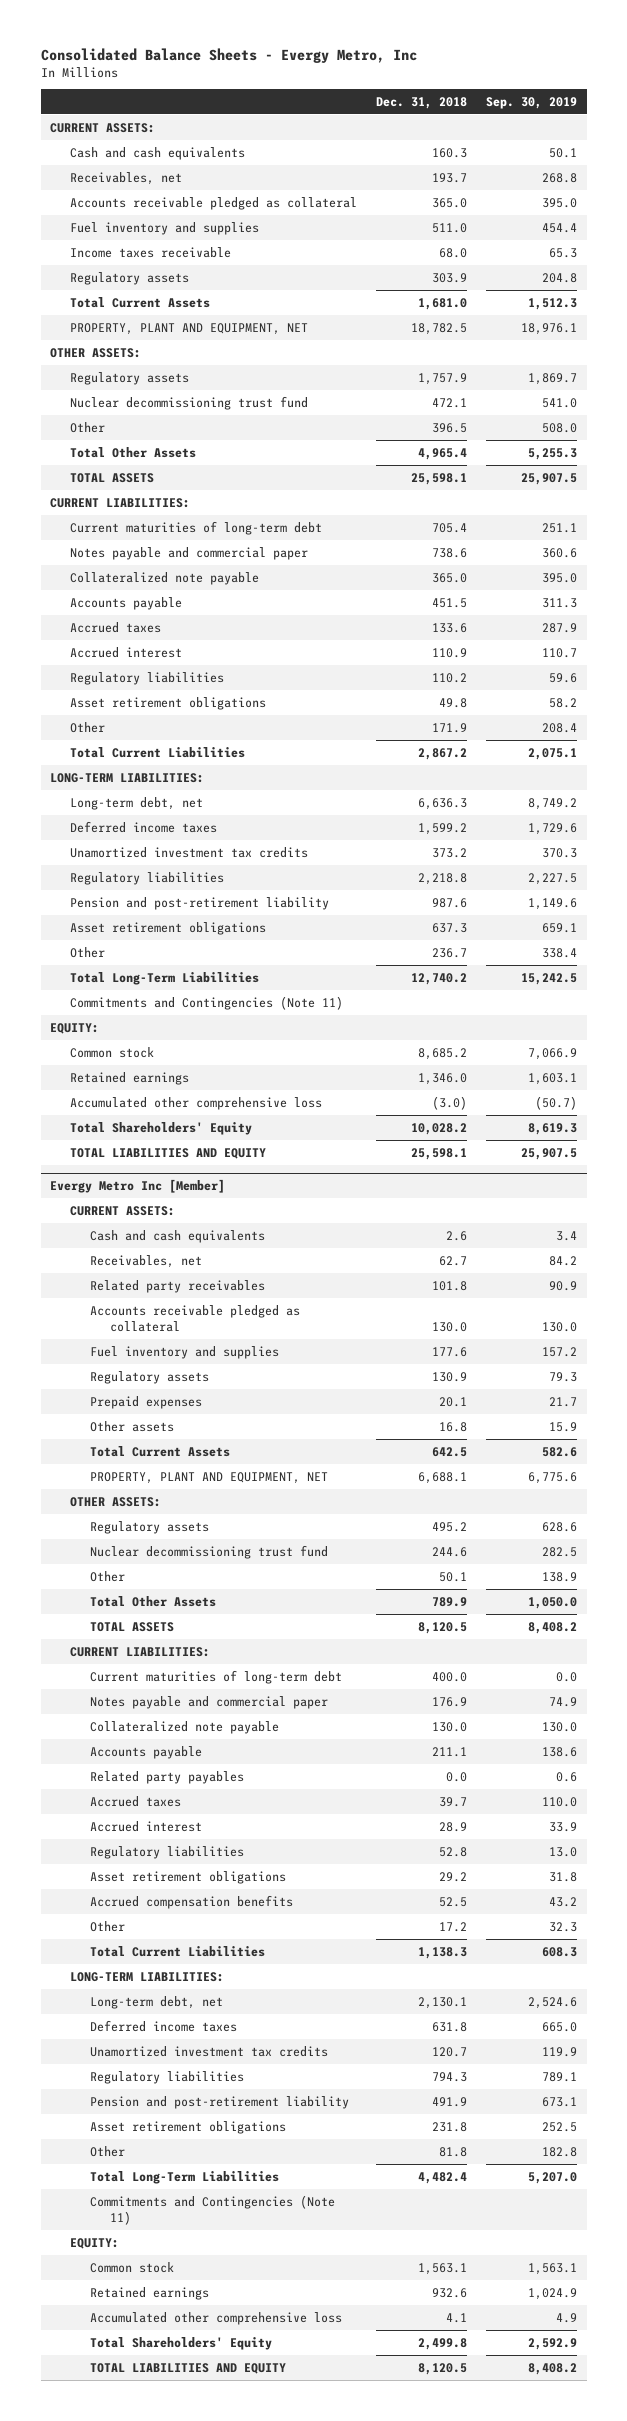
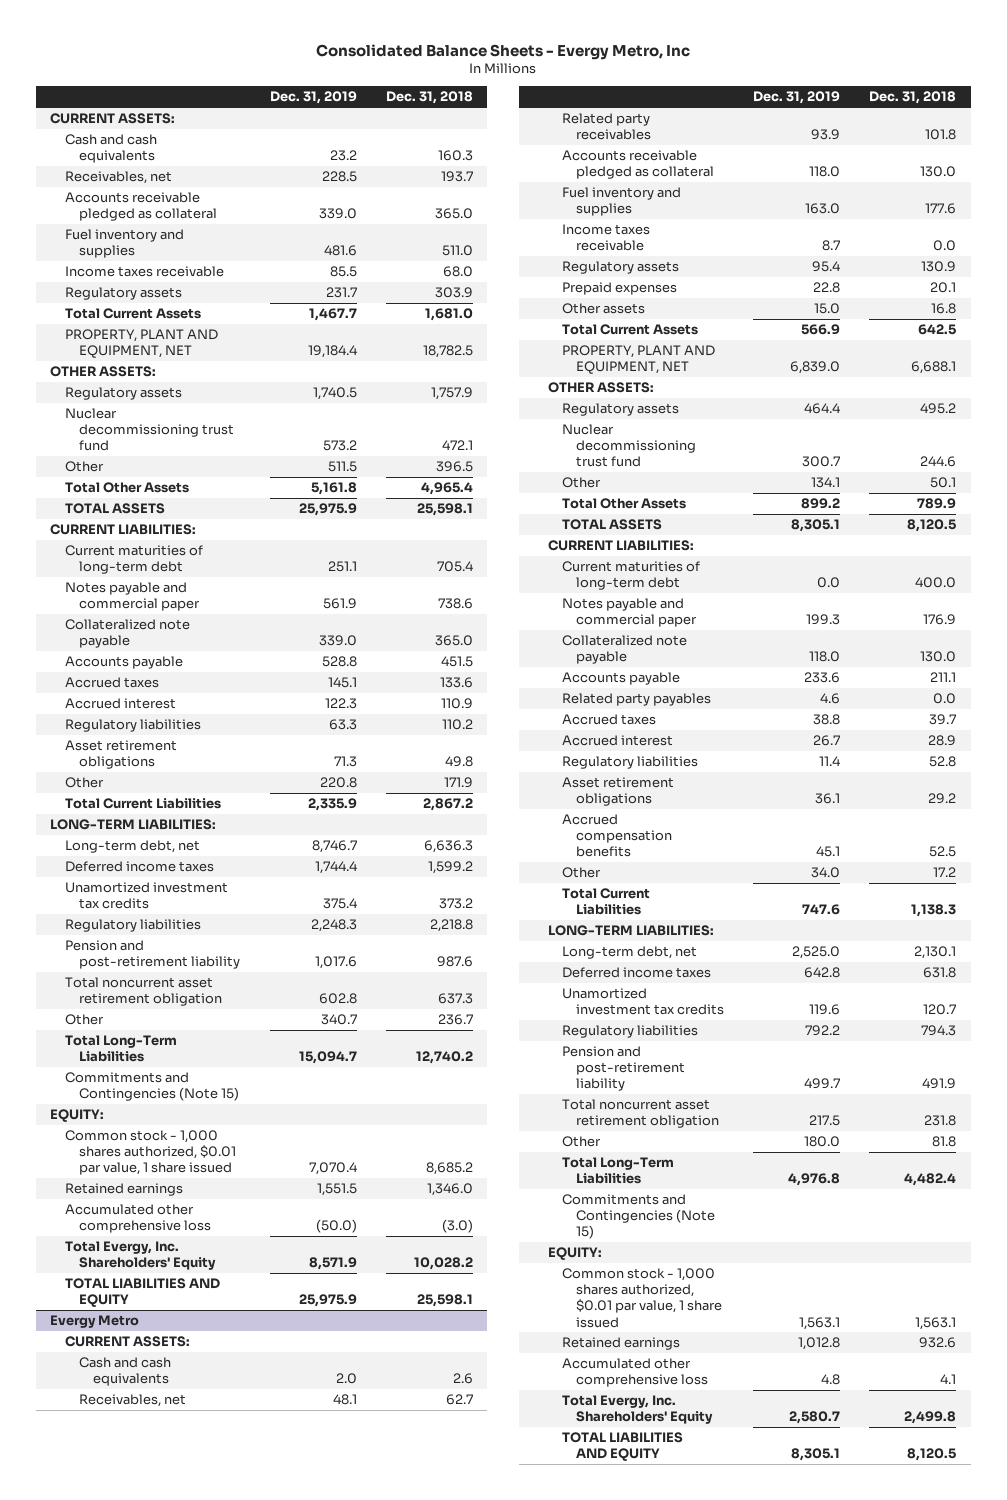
[486,97,578,110] Sep. 30, 2019 -> none
none -> [269,91,357,105] Dec. 31, 2019
[70,921,267,935] Asset retirement obligations -> [64,977,222,1007] Total noncurrent asset retirement obligation
[70,995,344,1010] Commitments and Contingencies (Note 11) -> [64,1072,239,1102] Commitments and Contingencies (Note 15)
[70,1046,155,1058] Common stock -> [64,1130,236,1176] Common stock - 1,000 shares authorized, $0.01 par value, 1 share issued
[70,1121,253,1135] Total Shareholders' Equity -> [64,1241,216,1271] Total Evergy, Inc. Shareholders' Equity
[50,1178,226,1193] Evergy Metro Inc [Member] -> [50,1315,140,1329] Evergy Metro
none -> [562,224,651,252] Income taxes receivable
[90,2120,287,2134] Asset retirement obligations -> [562,1099,720,1129] Total noncurrent asset retirement obligation
[90,2194,336,2225] Commitments and Contingencies (Note 11) -> [562,1194,716,1240] Commitments and Contingencies (Note 15)
[90,2261,175,2273] Common stock -> [562,1268,723,1328] Common stock - 1,000 shares authorized, $0.01 par value, 1 share issued
[90,2336,273,2350] Total Shareholders' Equity -> [562,1395,714,1425] Total Evergy, Inc. Shareholders' Equity

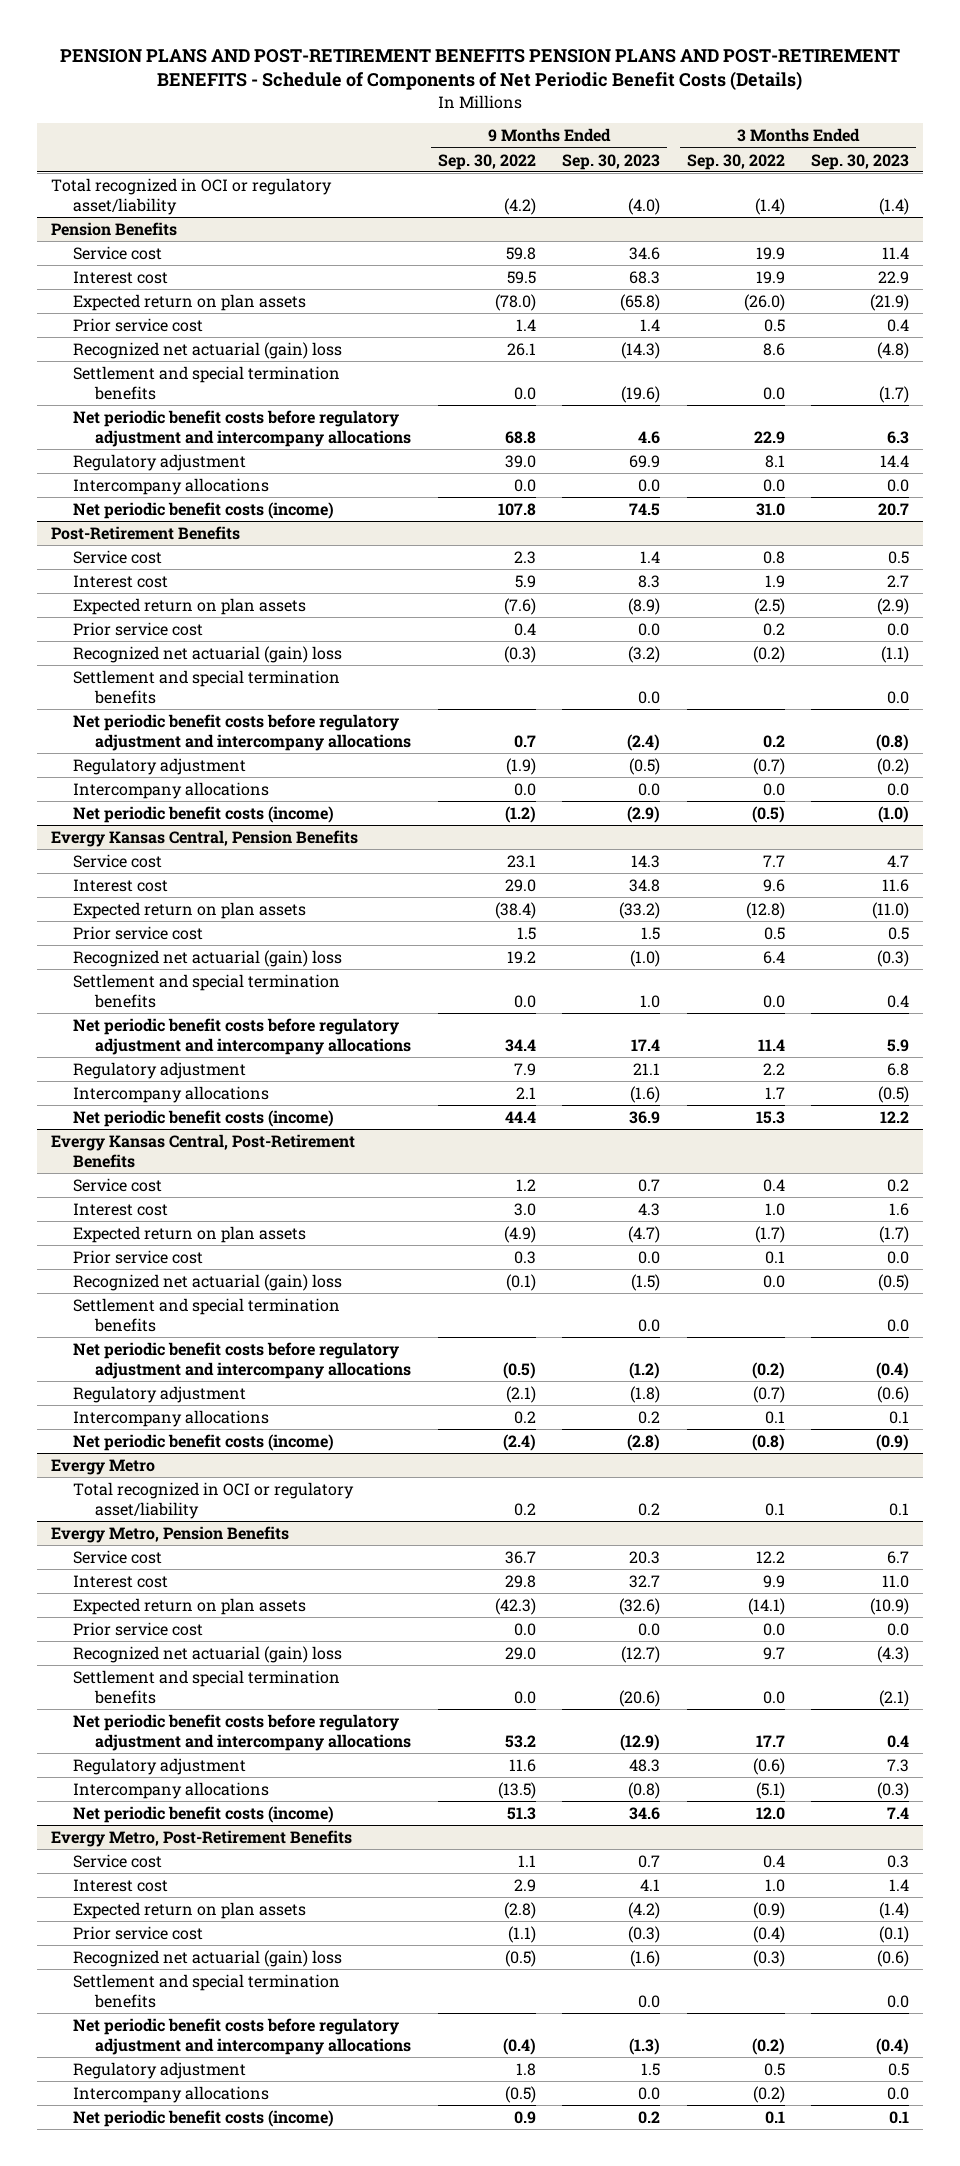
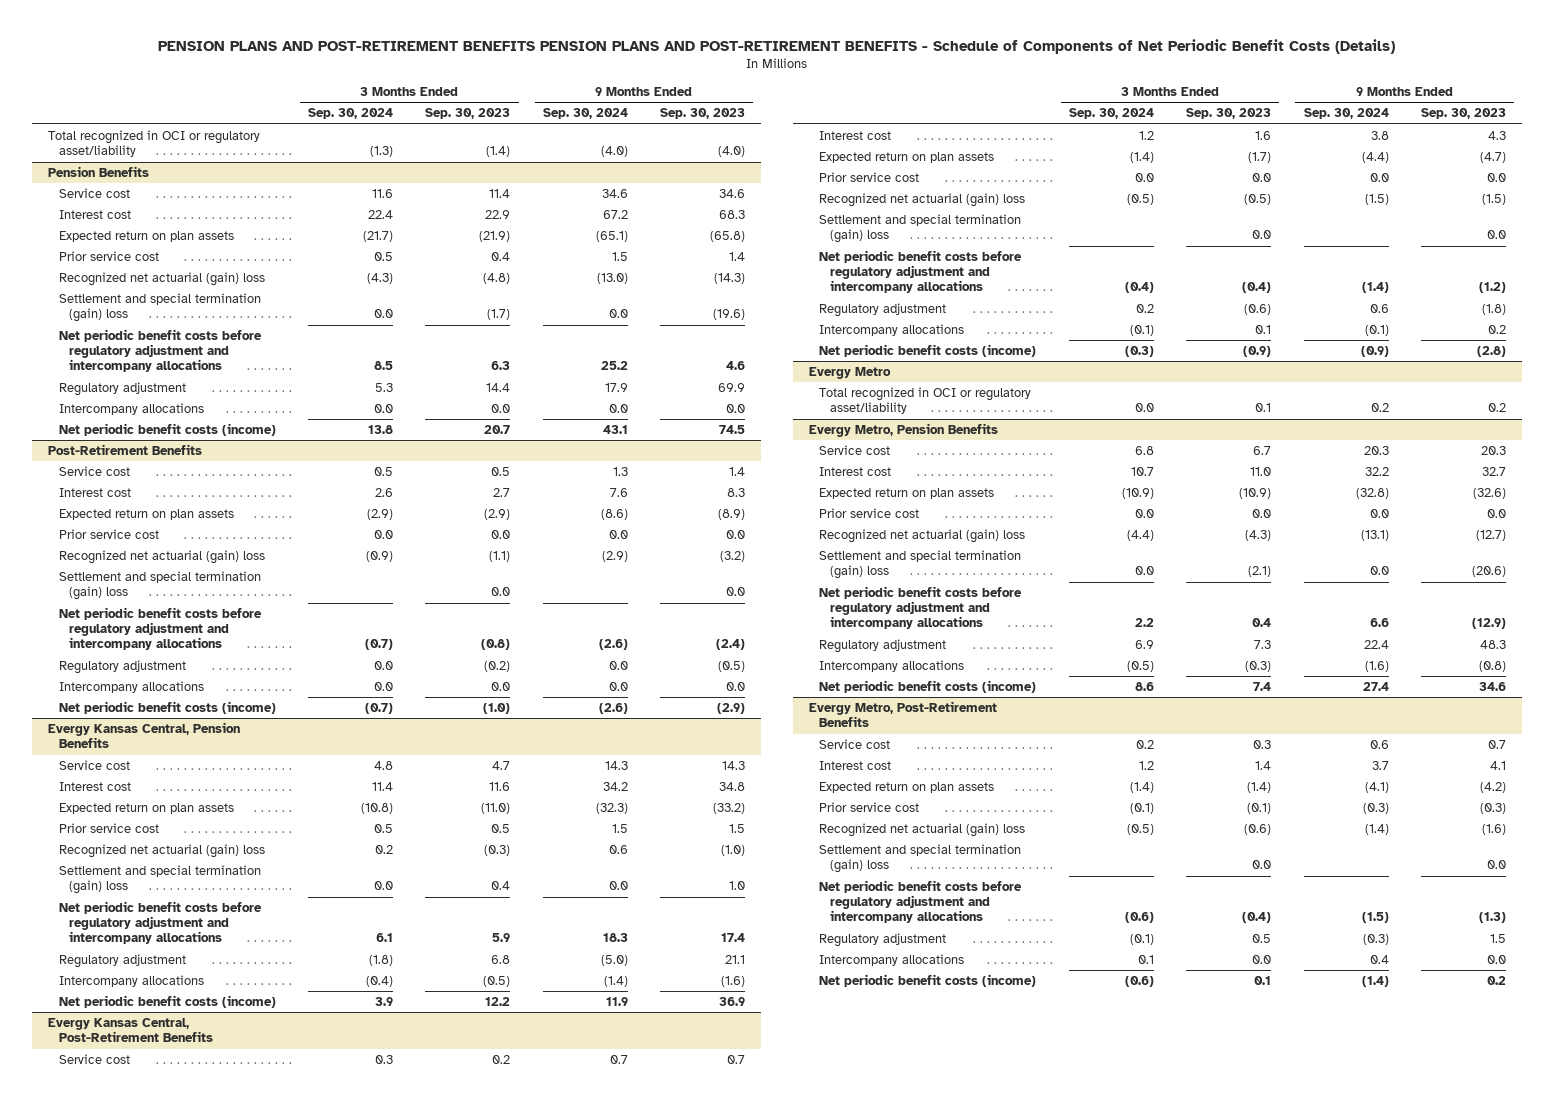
[437,153,536,170] Sep. 30, 2022 -> none
[686,153,785,170] Sep. 30, 2022 -> none
none -> [308,108,394,120] Sep. 30, 2024
none -> [542,108,628,120] Sep. 30, 2024
[72,365,340,401] Settlement and special termination benefits -> [58,292,261,323] Settlement and special termination (gain) loss
[72,669,340,705] Settlement and special termination benefits -> [58,570,261,601] Settlement and special termination (gain) loss
[72,973,340,1009] Settlement and special termination benefits -> [58,864,261,895] Settlement and special termination (gain) loss
[72,1297,340,1333] Settlement and special termination benefits -> [819,213,1022,244] Settlement and special termination (gain) loss
[72,1669,340,1705] Settlement and special termination benefits -> [819,549,1022,580] Settlement and special termination (gain) loss
[72,1973,340,2009] Settlement and special termination benefits -> [819,843,1022,874] Settlement and special termination (gain) loss

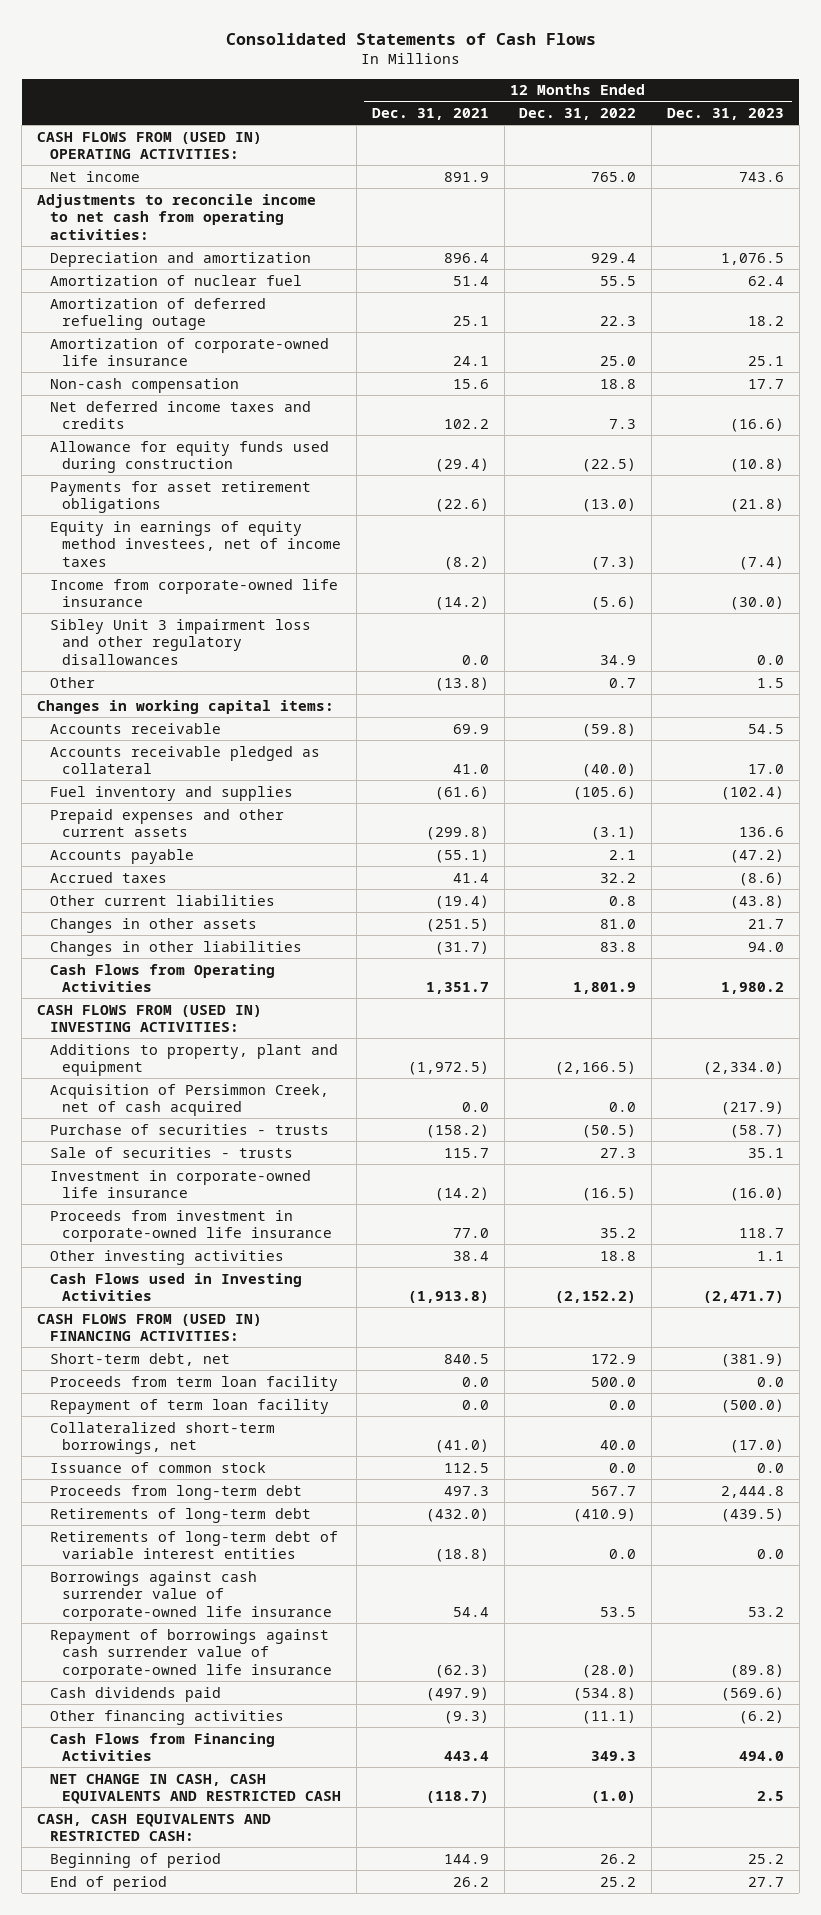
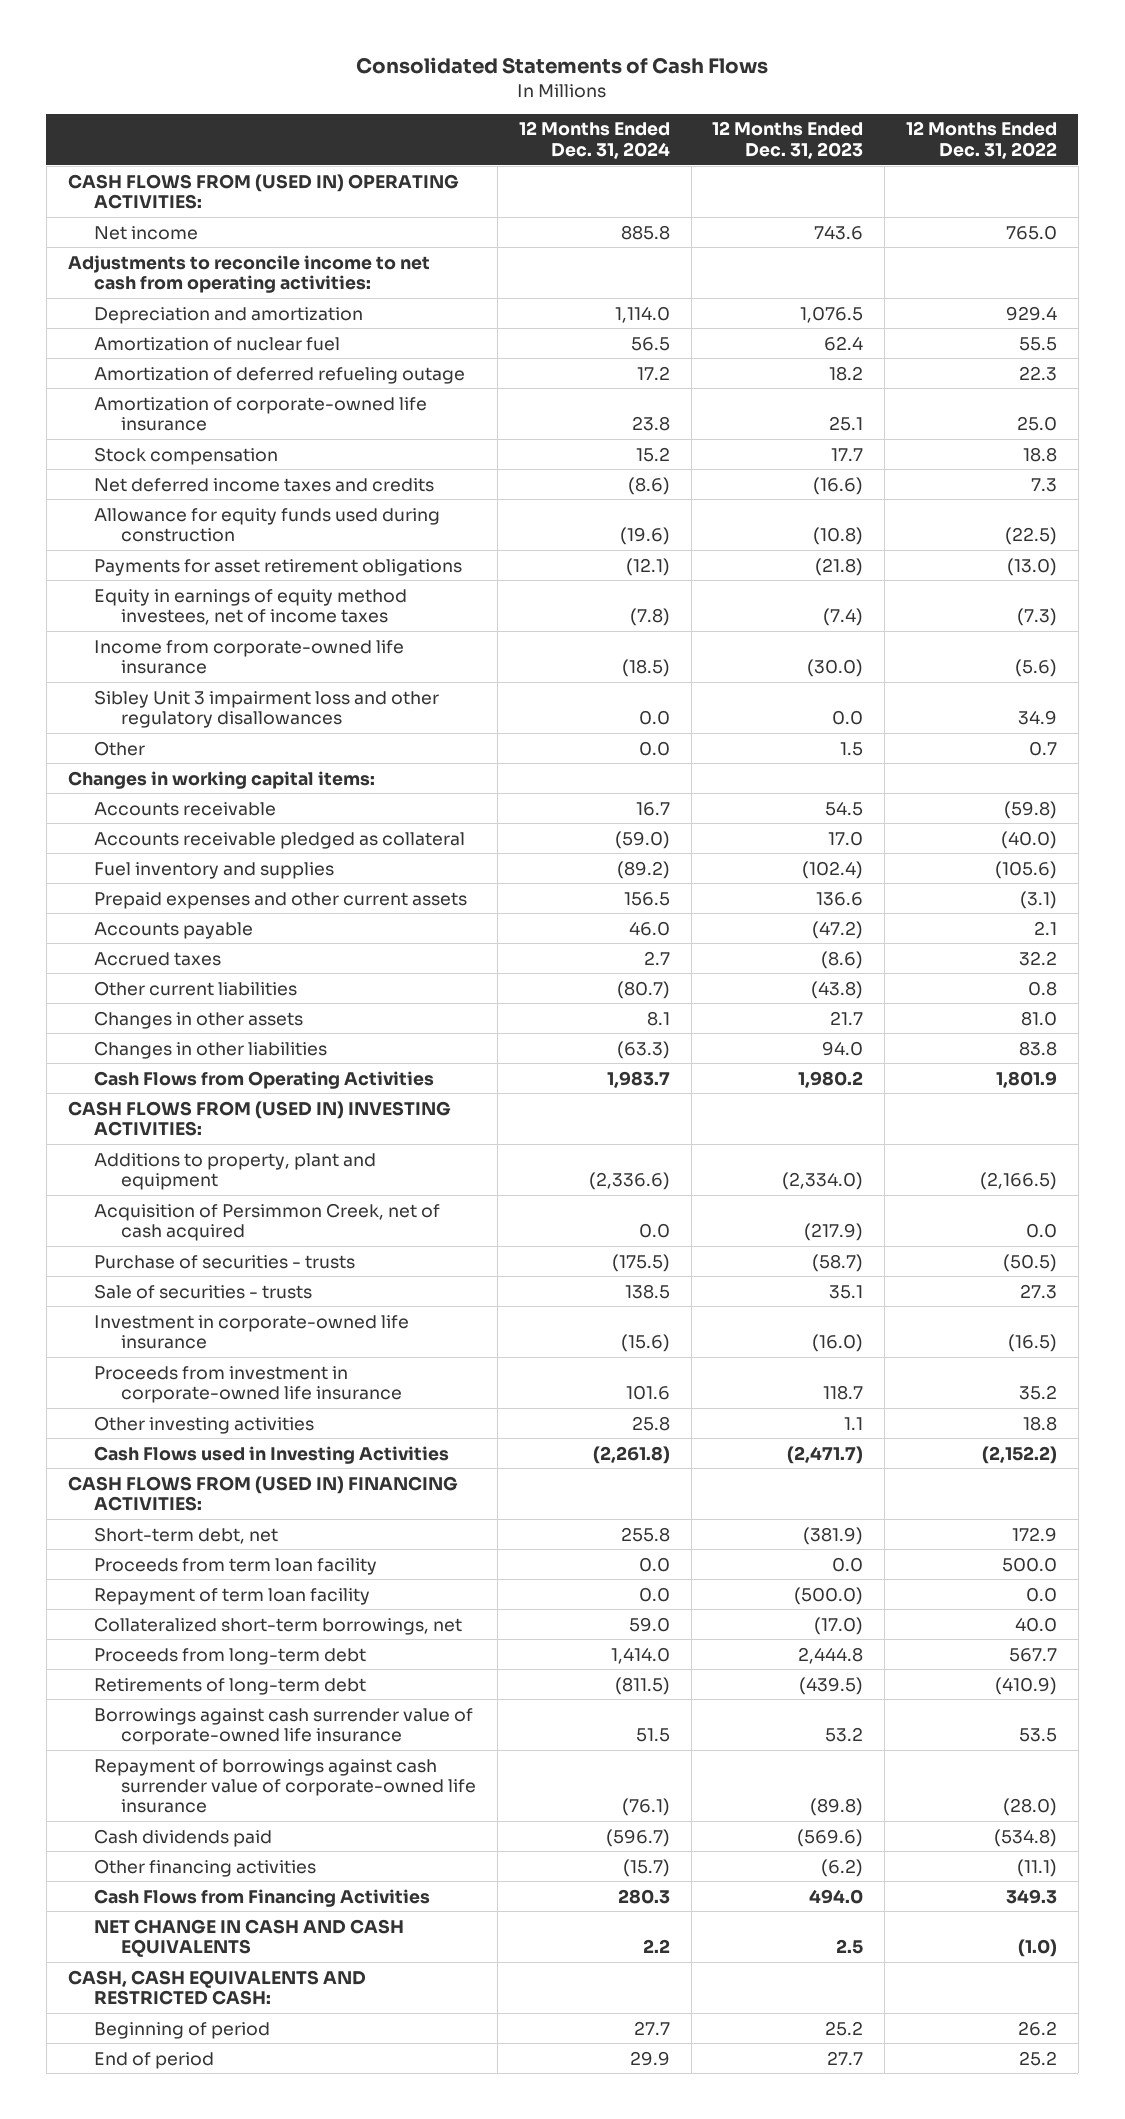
[371,107,489,120] Dec. 31, 2021 -> none
none -> [518,121,670,159] 12 Months Ended Dec. 31, 2024
[49,377,239,393] Non-cash compensation -> [94,446,279,465] Stock compensation
[49,1461,266,1473] Issuance of common stock -> none
[49,1530,338,1560] Retirements of long-term debt of variable interest entities -> none
[49,1773,342,1805] NET CHANGE IN CASH, CASH EQUIVALENTS AND RESTRICTED CASH -> [94,1918,405,1957] NET CHANGE IN CASH AND CASH EQUIVALENTS

